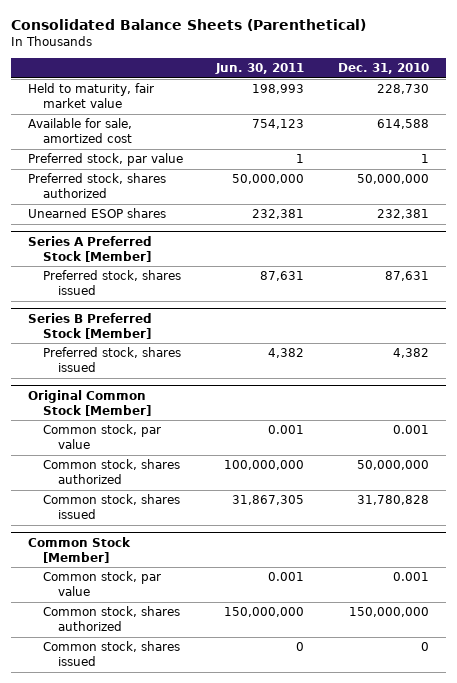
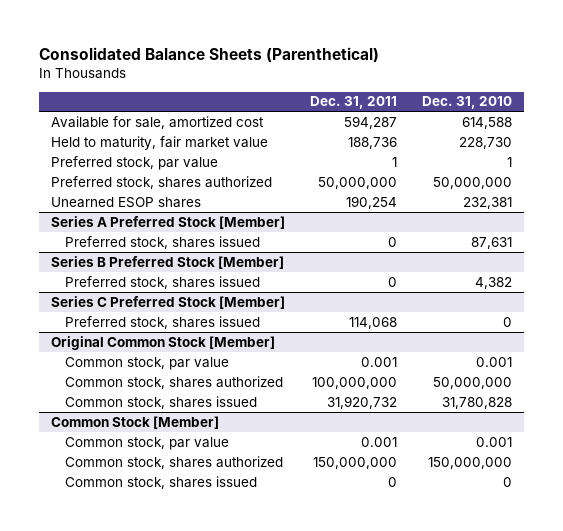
[215,63,305,75] Jun. 30, 2011 -> none
none -> [310,96,398,110] Dec. 31, 2011
[27,83,154,109] Held to maturity, fair market value -> [51,135,269,150] Held to maturity, fair market value
none -> [51,295,286,309] Series C Preferred Stock [Member]
none -> [65,315,261,329] Preferred stock, shares issued

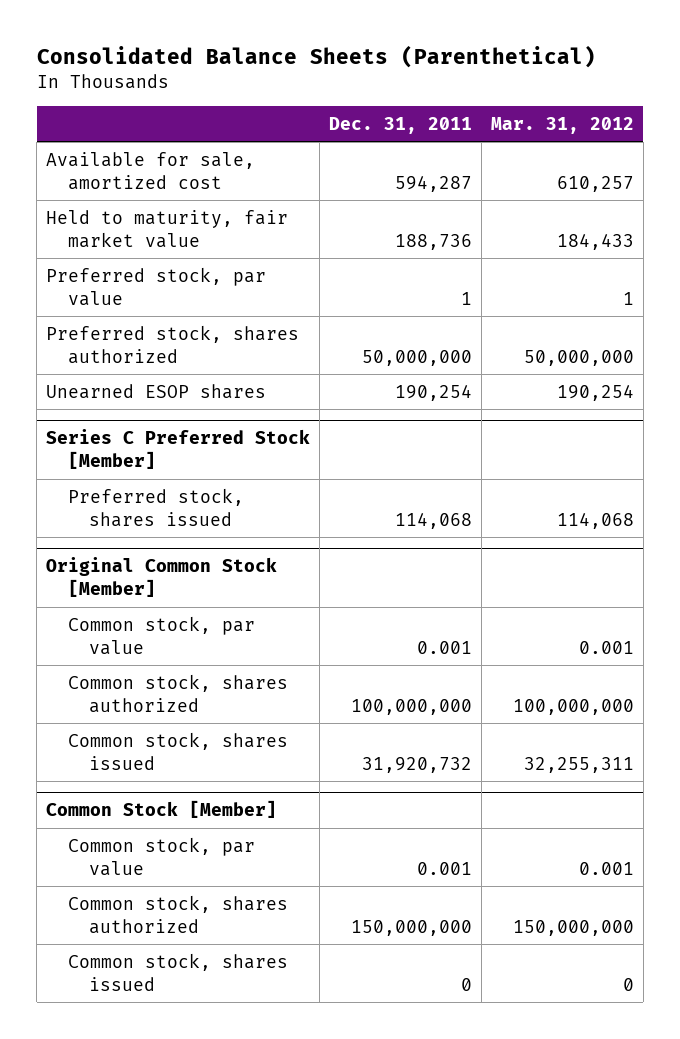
[422,96,513,110] Dec. 31, 2010 -> none
none -> [490,116,634,134] Mar. 31, 2012
[51,215,286,229] Series A Preferred Stock [Member] -> none
[65,235,261,249] Preferred stock, shares issued -> none
[51,255,285,269] Series B Preferred Stock [Member] -> none
[65,275,261,289] Preferred stock, shares issued -> none

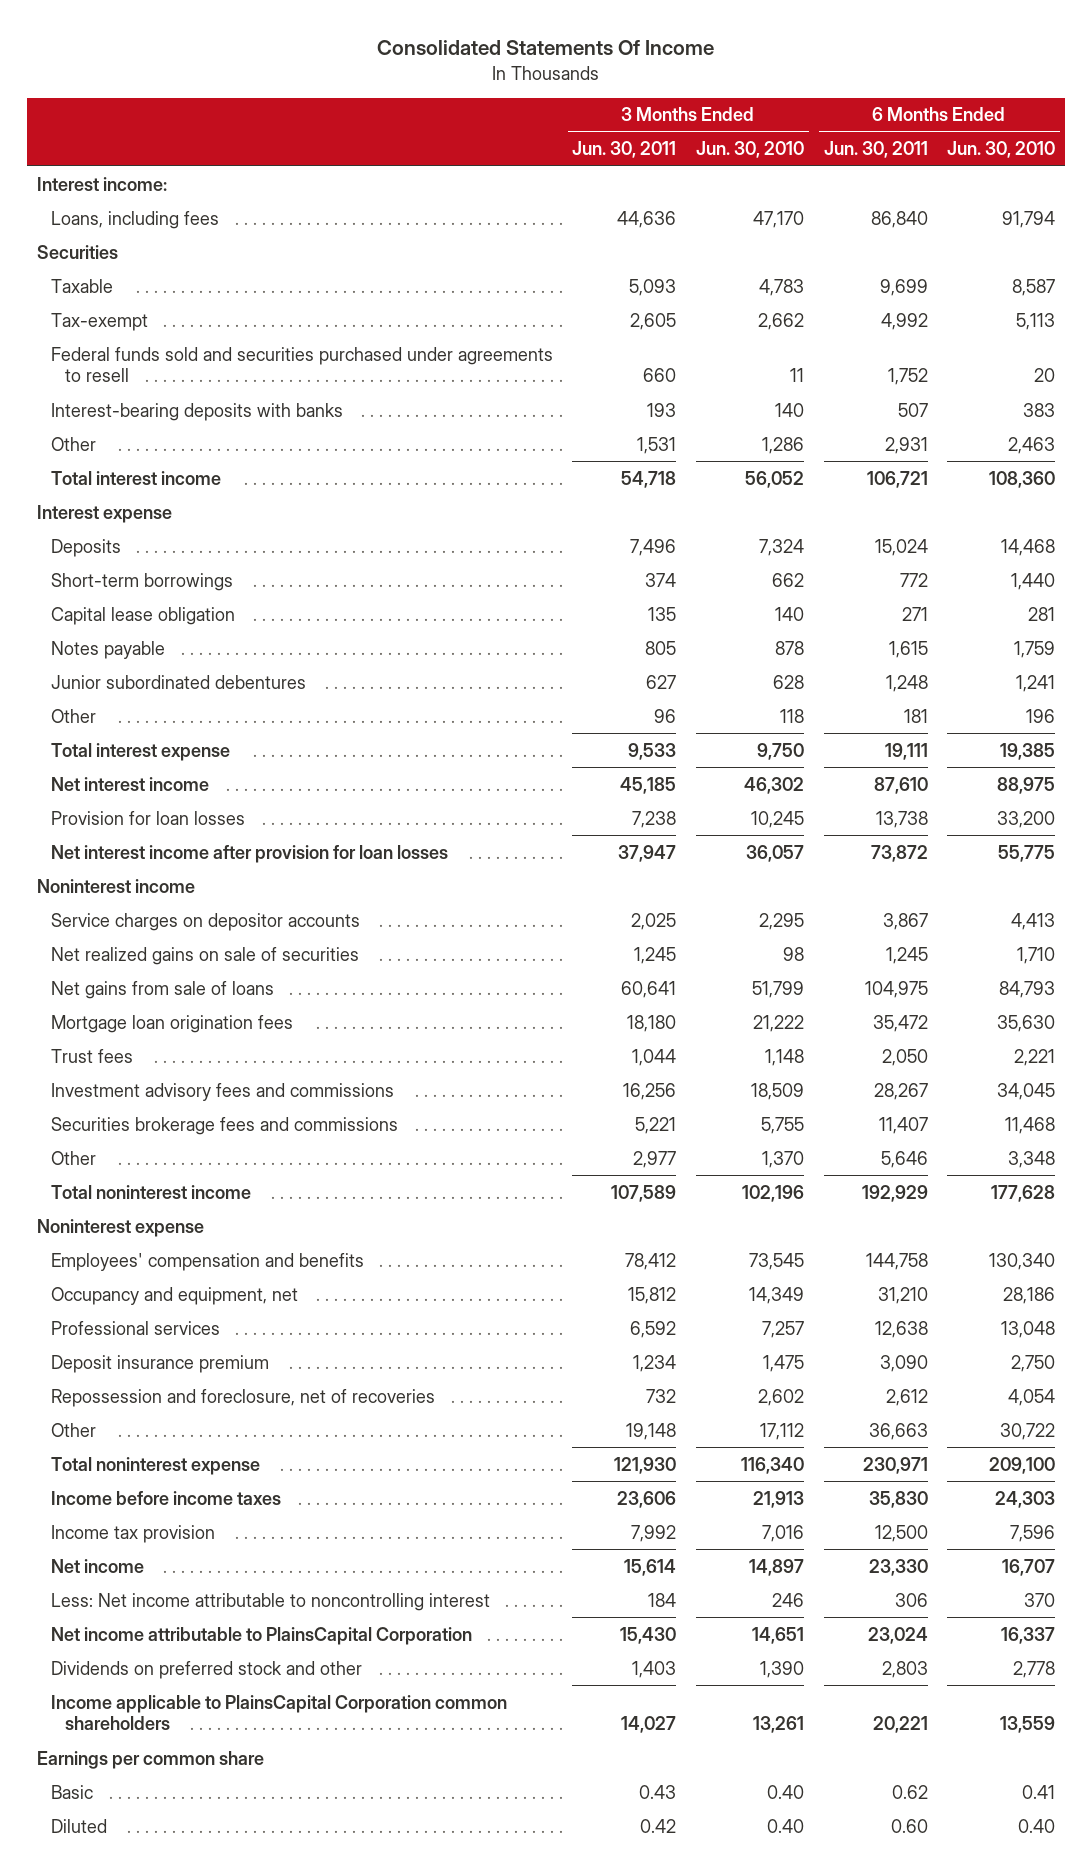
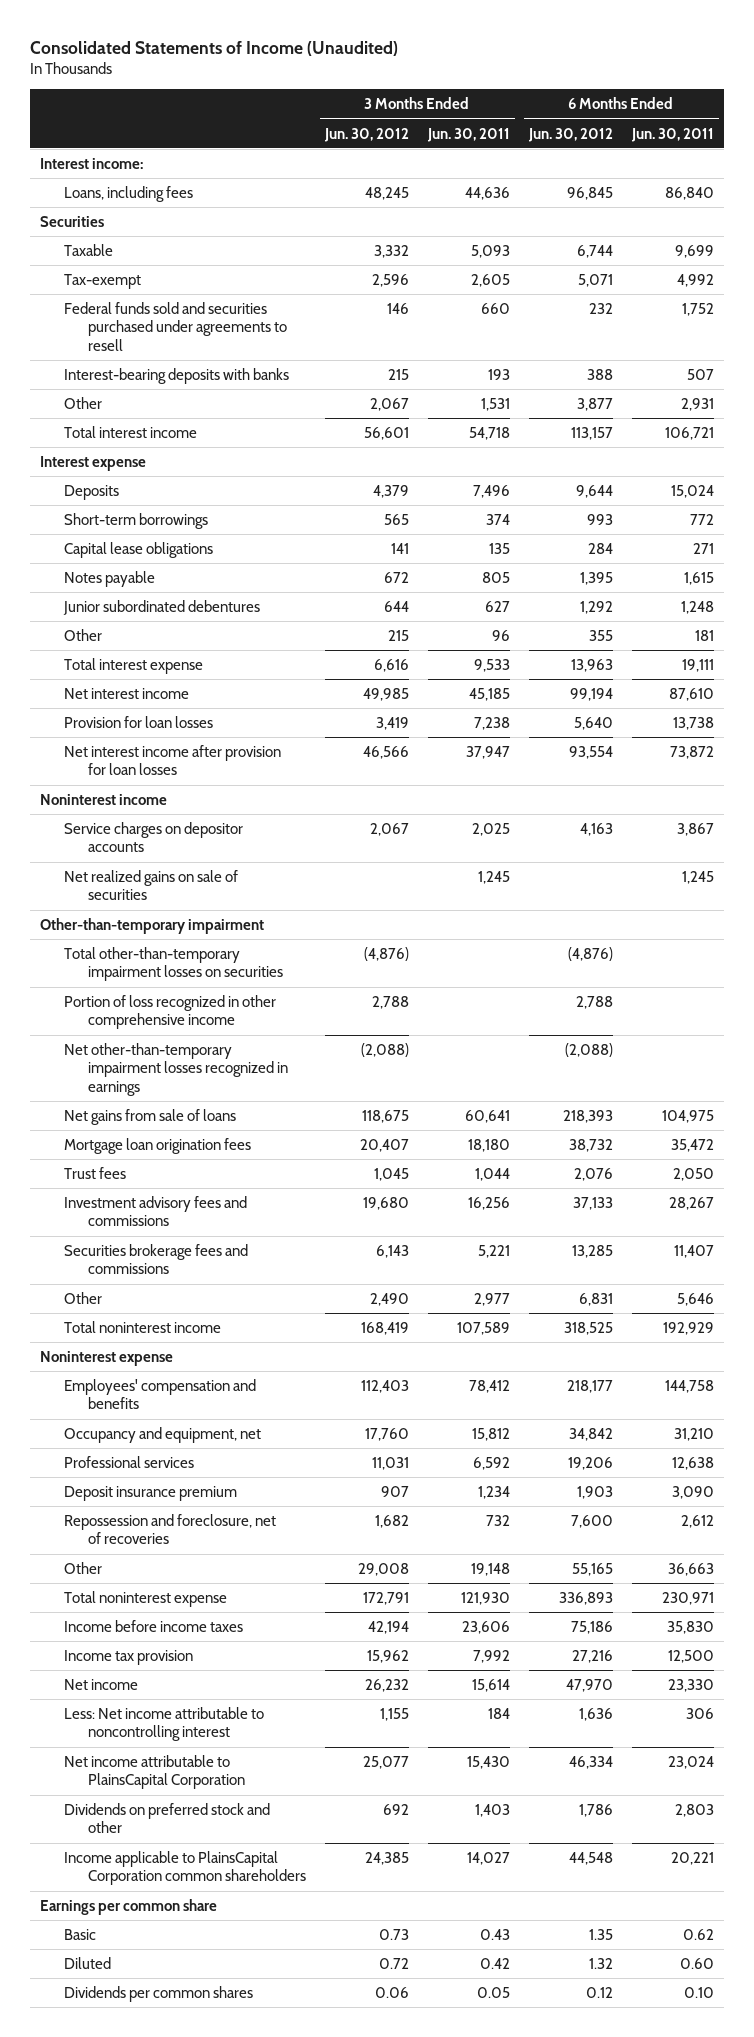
[377,40,715,56] Consolidated Statements Of Income -> [30,40,399,56] Consolidated Statements of Income (Unaudited)
[696,141,805,159] Jun. 30, 2010 -> none
[947,141,1056,159] Jun. 30, 2010 -> none
none -> [323,127,409,142] Jun. 30, 2012
none -> [527,127,613,142] Jun. 30, 2012
[50,606,235,625] Capital lease obligation -> [63,541,213,558] Capital lease obligations
none -> [39,917,264,934] Other-than-temporary impairment
none -> [63,946,283,982] Total other-than-temporary impairment losses on securities
none -> [63,994,276,1030] Portion of loss recognized in other comprehensive income
none -> [63,1042,288,1096] Net other-than-temporary impairment losses recognized in earnings
none -> [63,1985,253,2002] Dividends per common shares

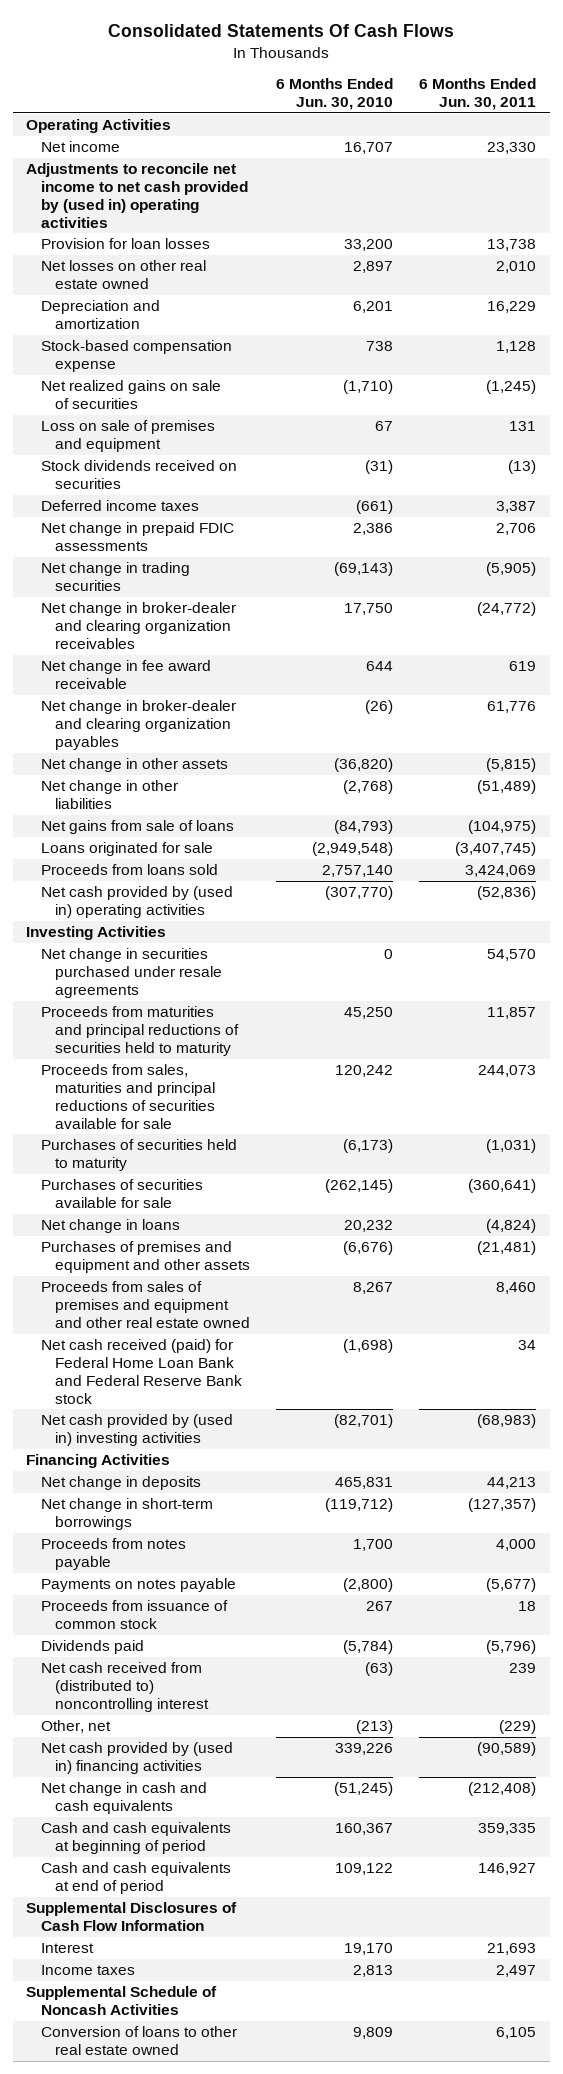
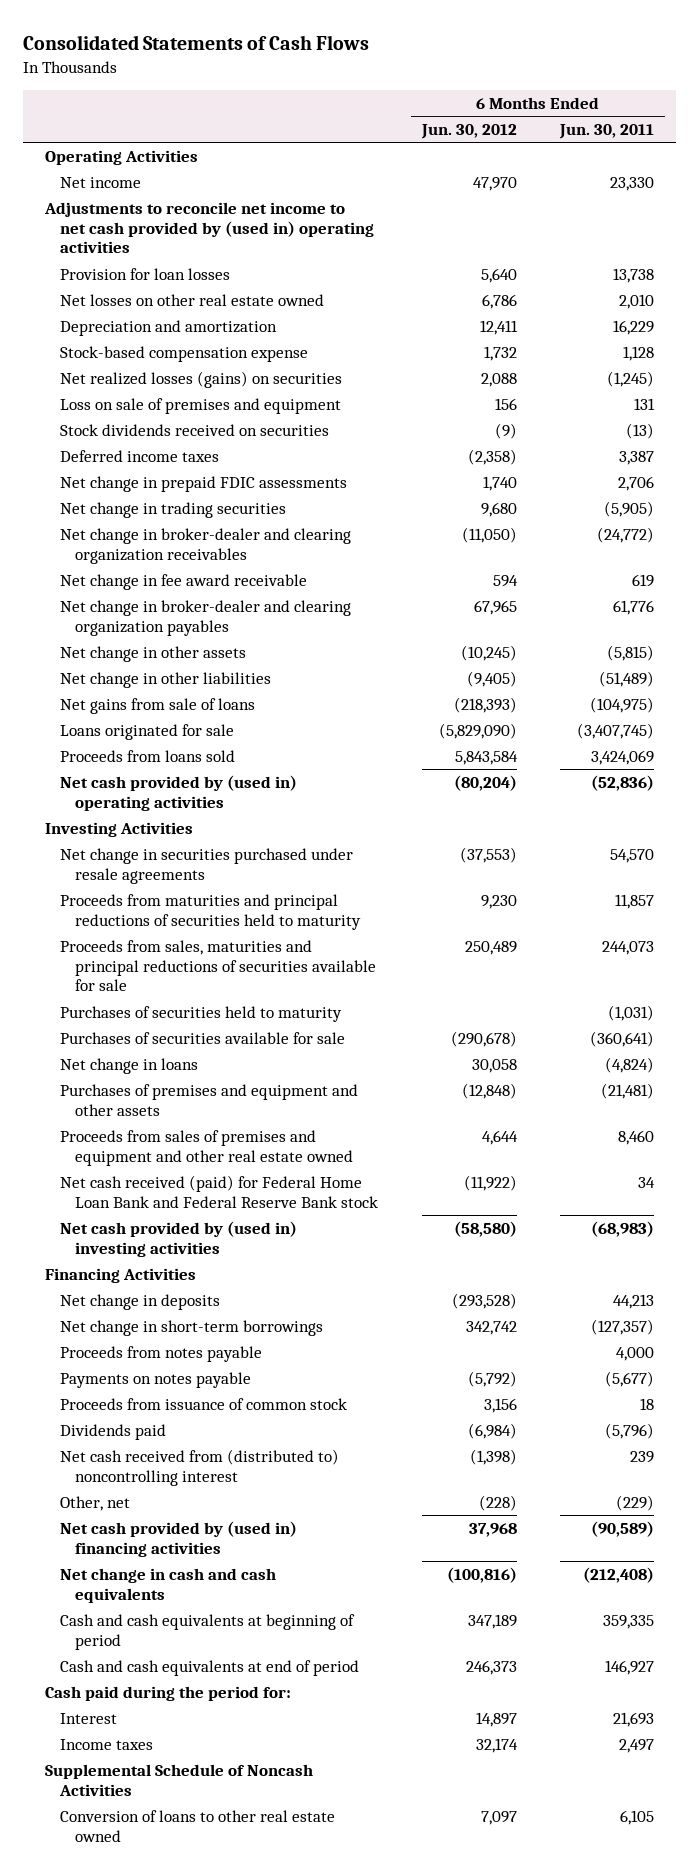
[108,23,455,37] Consolidated Statements Of Cash Flows -> [23,34,370,50] Consolidated Statements of Cash Flows
[276,78,394,111] 6 Months Ended Jun. 30, 2010 -> none
none -> [420,124,517,140] Jun. 30, 2012
[40,380,221,410] Net realized gains on sale of securities -> [60,370,343,388] Net realized losses (gains) on securities
[26,1902,238,1932] Supplemental Disclosures of Cash Flow Information -> none
none -> [44,1685,291,1701] Cash paid during the period for:

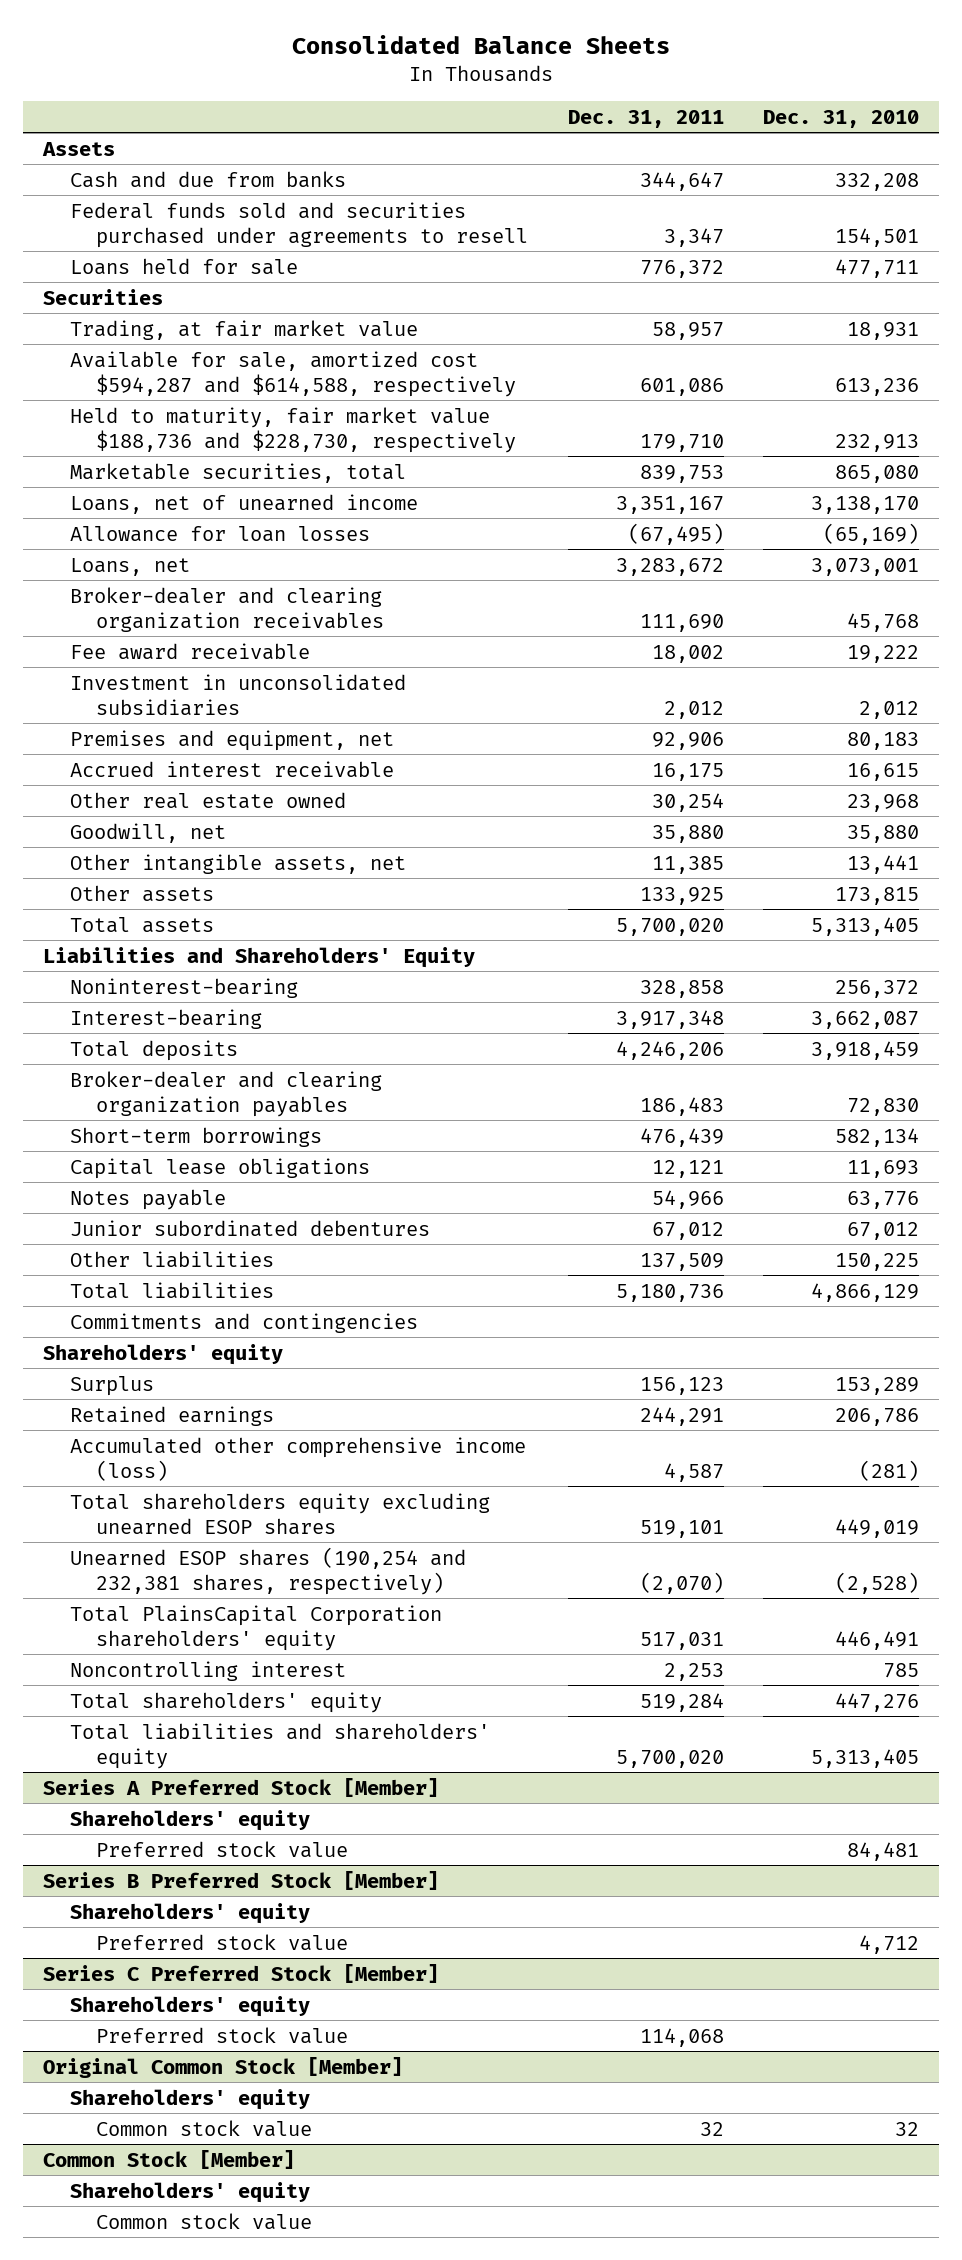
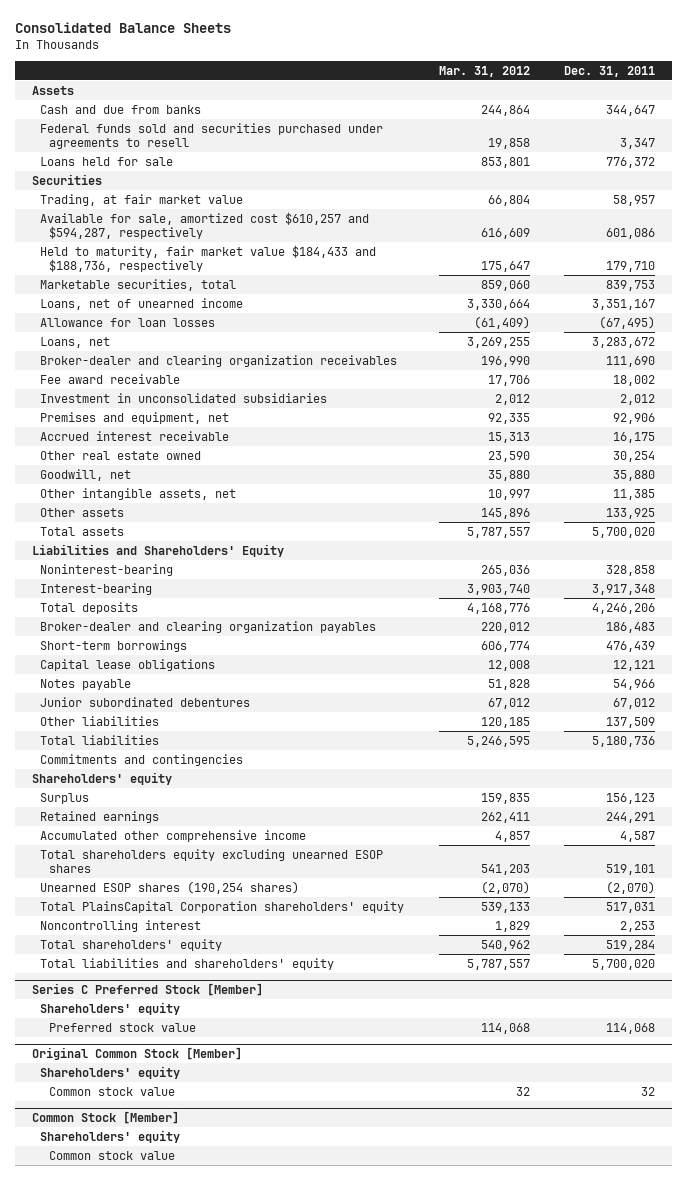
[763,109,920,128] Dec. 31, 2010 -> none
none -> [438,65,530,77] Mar. 31, 2012
[69,350,517,397] Available for sale, amortized cost $594,287 and $614,588, respectively -> [40,211,370,240] Available for sale, amortized cost $610,257 and $594,287, respectively
[69,406,517,453] Held to maturity, fair market value $188,736 and $228,730, respectively -> [40,244,377,273] Held to maturity, fair market value $184,433 and $188,736, respectively
[69,1436,526,1481] Accumulated other comprehensive income (loss) -> [40,829,307,842] Accumulated other comprehensive income
[69,1546,466,1595] Unearned ESOP shares (190,254 and 232,381 shares, respectively) -> [40,880,300,894] Unearned ESOP shares (190,254 shares)
[42,1777,439,1797] Series A Preferred Stock [Member] -> none
[69,1809,310,1831] Shareholders' equity -> none
[96,1840,349,1858] Preferred stock value -> none
[42,1870,439,1890] Series B Preferred Stock [Member] -> none
[69,1902,310,1924] Shareholders' equity -> none
[96,1933,349,1951] Preferred stock value -> none

